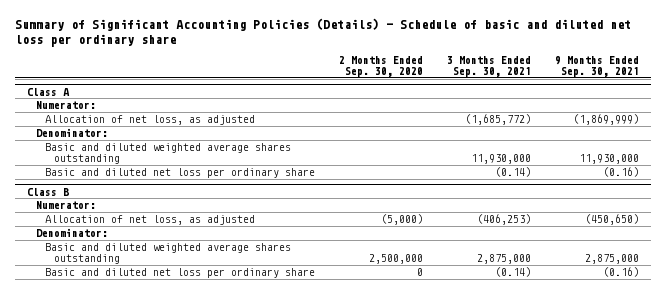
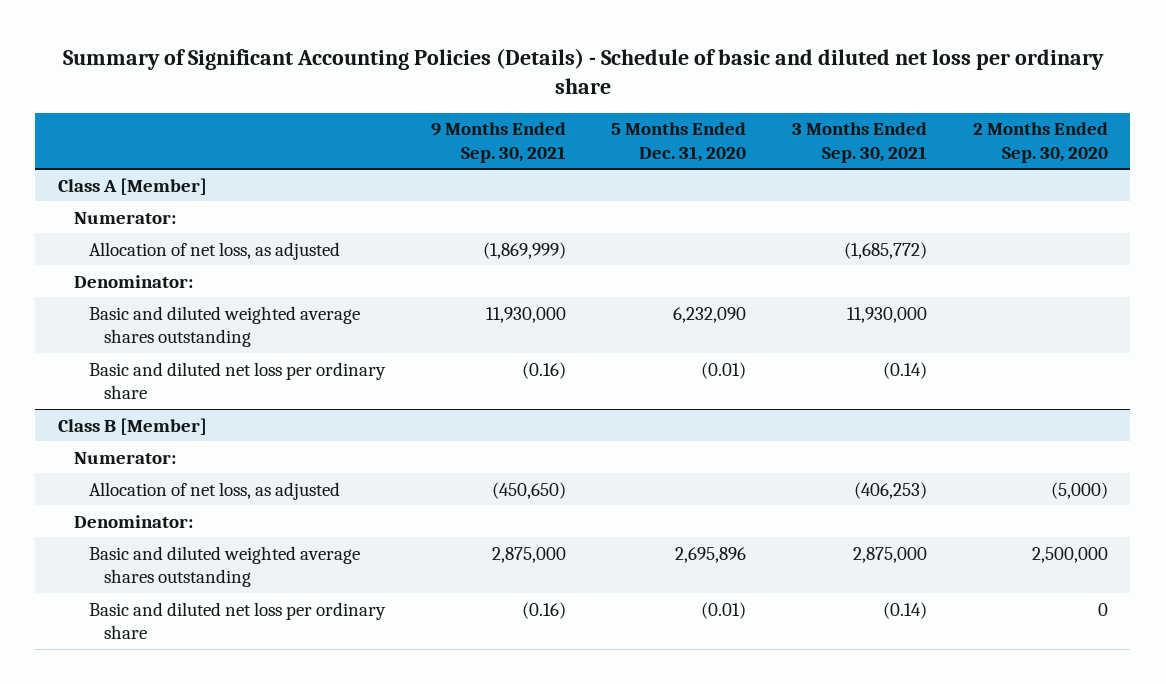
none -> [611,122,747,162] 5 Months Ended Dec. 31, 2020
[27,87,71,96] Class A -> [58,177,208,195] Class A [Member]
[27,187,70,196] Class B -> [58,417,208,435] Class B [Member]

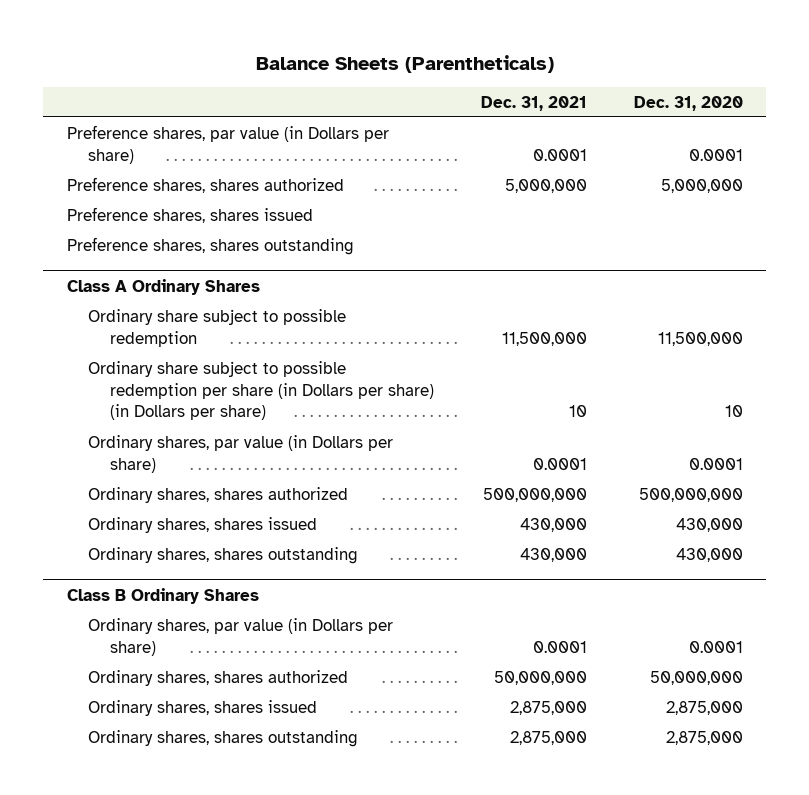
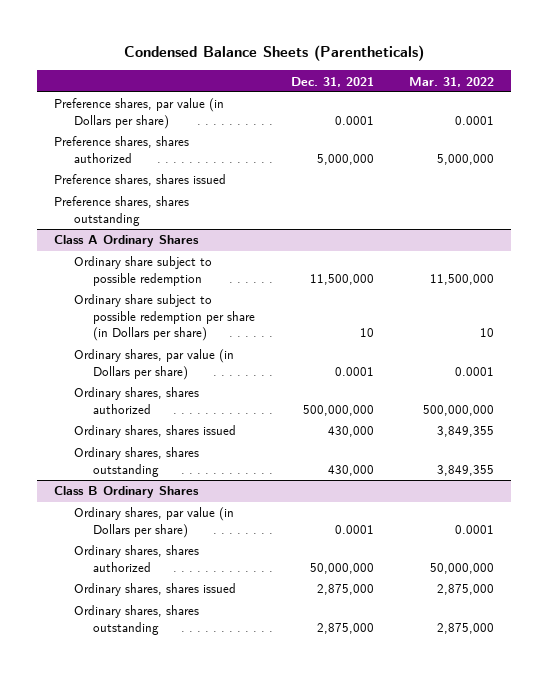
[255,54,554,73] Balance Sheets (Parentheticals) -> [123,44,424,61] Condensed Balance Sheets (Parentheticals)
[633,95,743,111] Dec. 31, 2020 -> none
none -> [408,76,494,87] Mar. 31, 2022
[88,360,435,421] Ordinary share subject to possible redemption per share (in Dollars per share) (in Dollars per share) -> [73,294,256,342] Ordinary share subject to possible redemption per share (in Dollars per share)

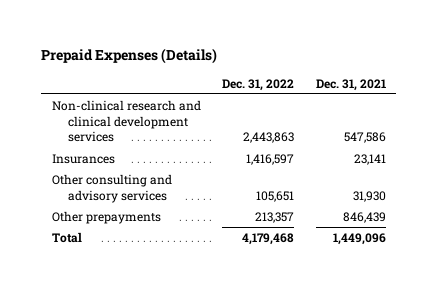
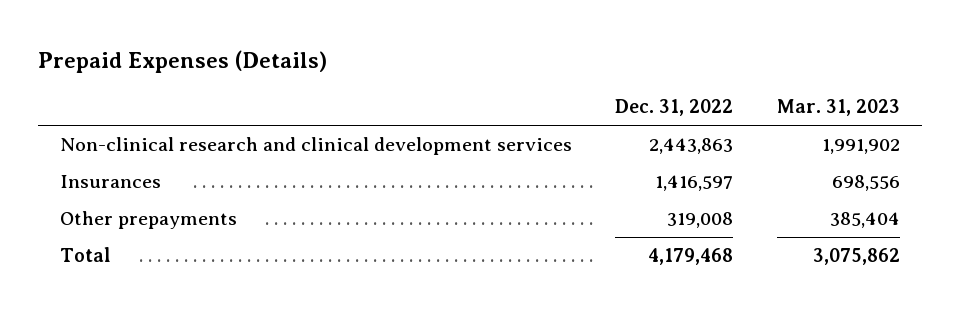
[315,78,386,91] Dec. 31, 2021 -> none
none -> [776,99,900,117] Mar. 31, 2023
[52,174,173,203] Other consulting and advisory services -> none
[255,212,295,224] 213,357 -> [667,212,734,229] 319,008

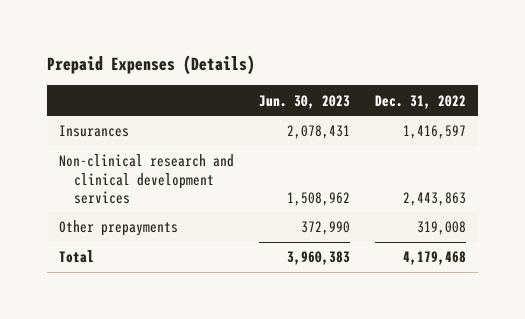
[776,99,900,117] Mar. 31, 2023 -> none
none -> [258,94,350,109] Jun. 30, 2023
[59,137,572,156] Non-clinical research and clinical development services -> [59,154,235,204] Non-clinical research and clinical development services

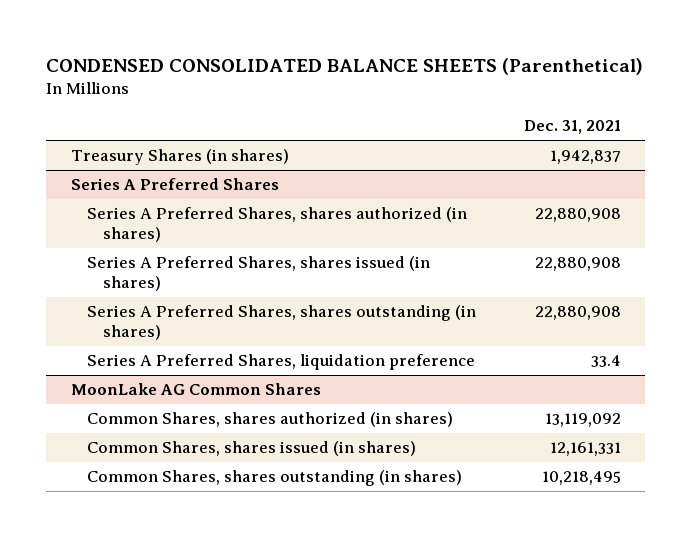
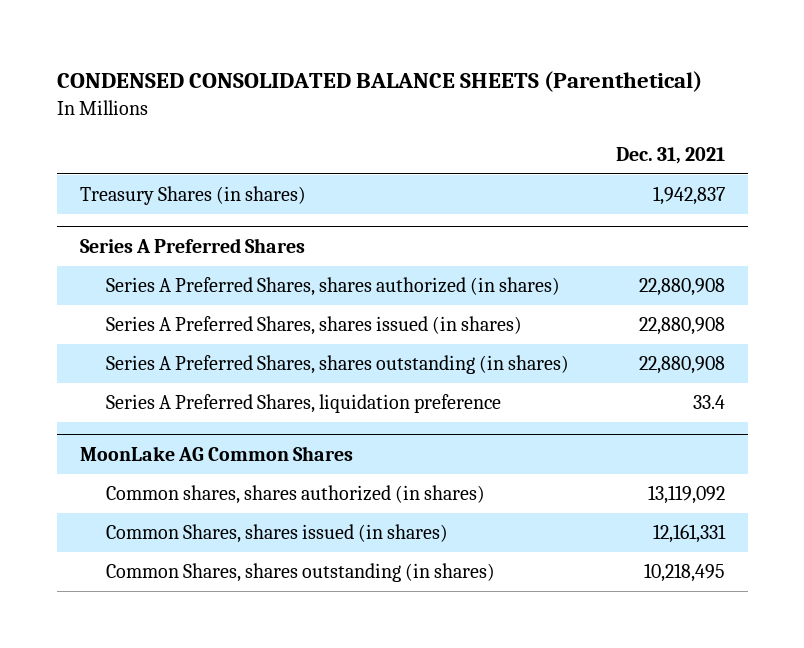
[86,412,453,428] Common Shares, shares authorized (in shares) -> [106,485,486,505] Common shares, shares authorized (in shares)

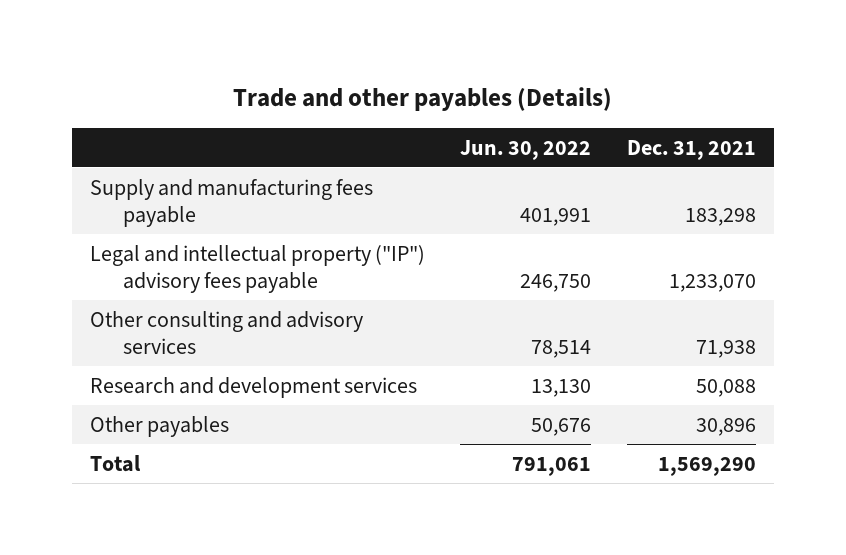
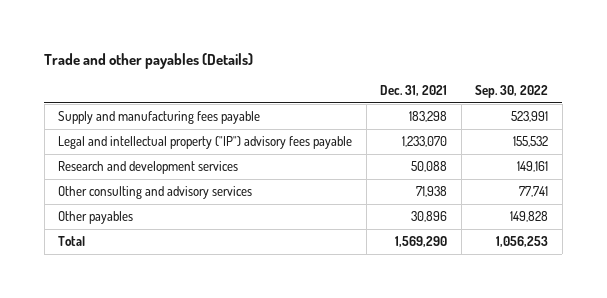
[460,139,592,160] Jun. 30, 2022 -> none
none -> [475,85,549,99] Sep. 30, 2022
[89,310,363,354] Other consulting and advisory services -> [58,186,253,200] Other consulting and advisory services

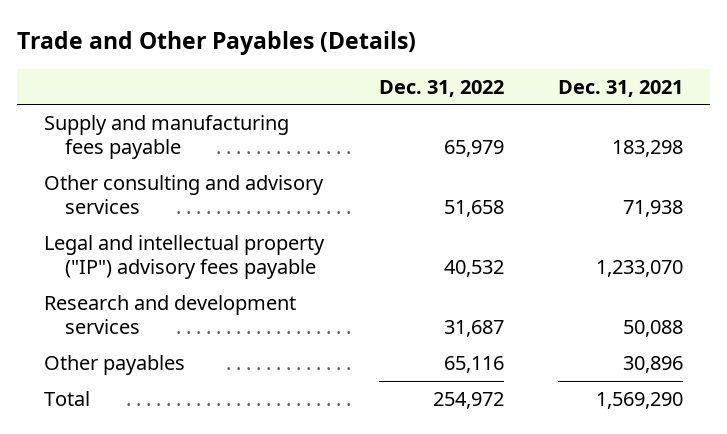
[44,52,254,69] Trade and other payables (Details) -> [17,30,417,55] Trade and Other Payables (Details)
[475,85,549,99] Sep. 30, 2022 -> none
none -> [378,79,504,97] Dec. 31, 2022
[58,186,253,200] Other consulting and advisory services -> [44,174,325,215] Other consulting and advisory services

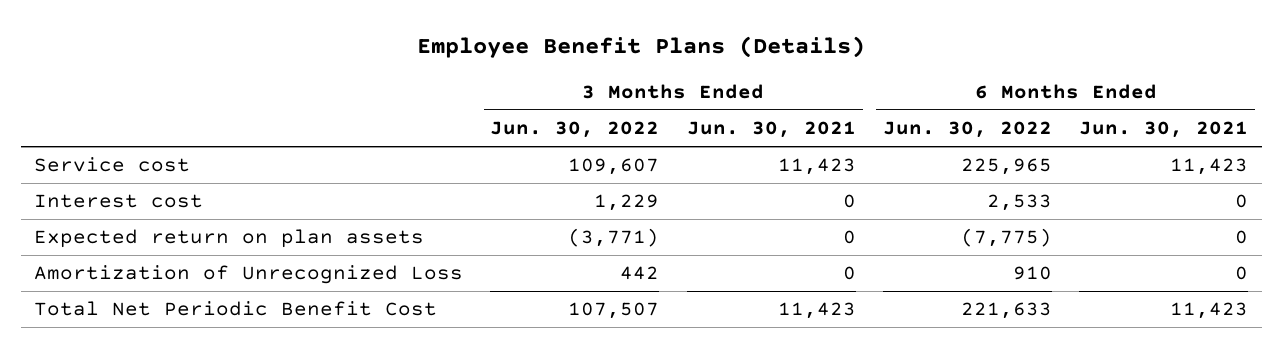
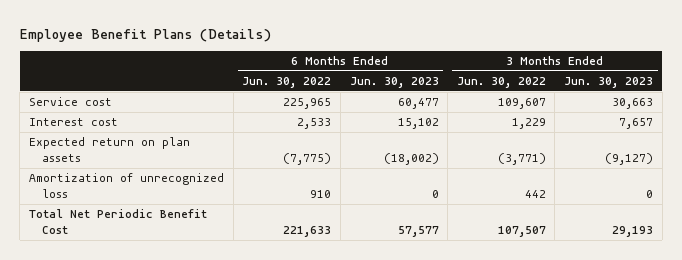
[686,121,856,139] Jun. 30, 2021 -> none
[1079,121,1249,139] Jun. 30, 2021 -> none
none -> [349,76,439,88] Jun. 30, 2023
none -> [564,76,654,88] Jun. 30, 2023
[34,265,464,285] Amortization of Unrecognized Loss -> [28,173,224,198] Amortization of unrecognized loss

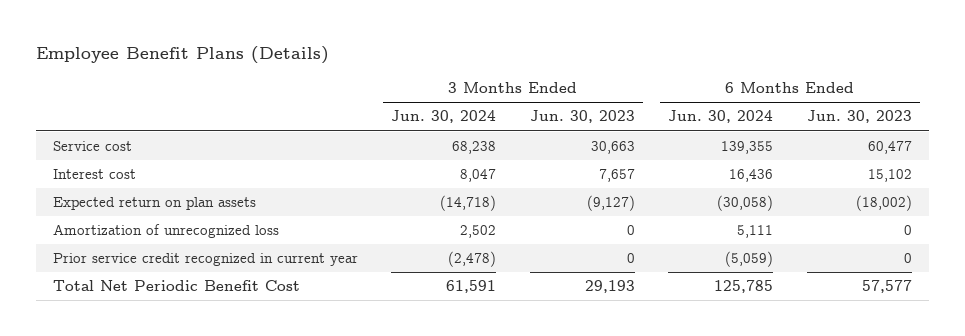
[242,76,332,88] Jun. 30, 2022 -> none
[456,76,546,88] Jun. 30, 2022 -> none
none -> [391,110,497,124] Jun. 30, 2024
none -> [668,110,774,124] Jun. 30, 2024
none -> [52,253,358,267] Prior service credit recognized in current year

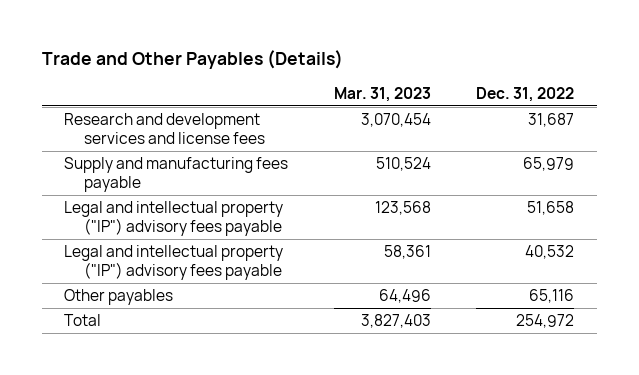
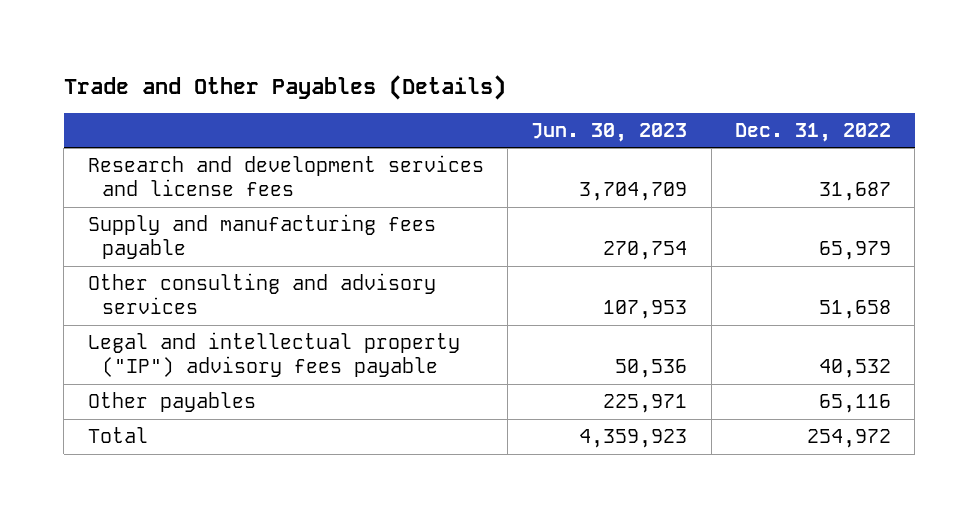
[333,86,431,102] Mar. 31, 2023 -> none
none -> [531,122,688,142] Jun. 30, 2023
[64,200,284,237] Legal and intellectual property ("IP") advisory fees payable -> [87,273,436,315] Other consulting and advisory services

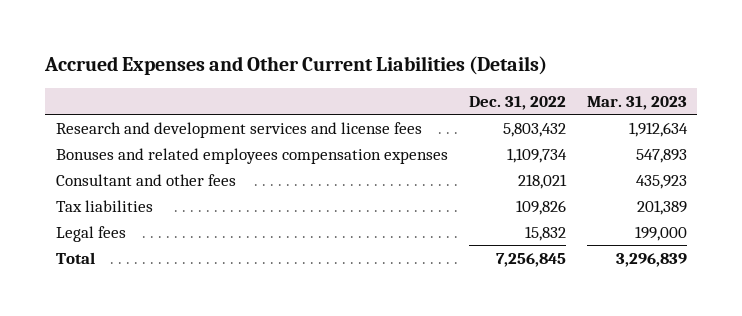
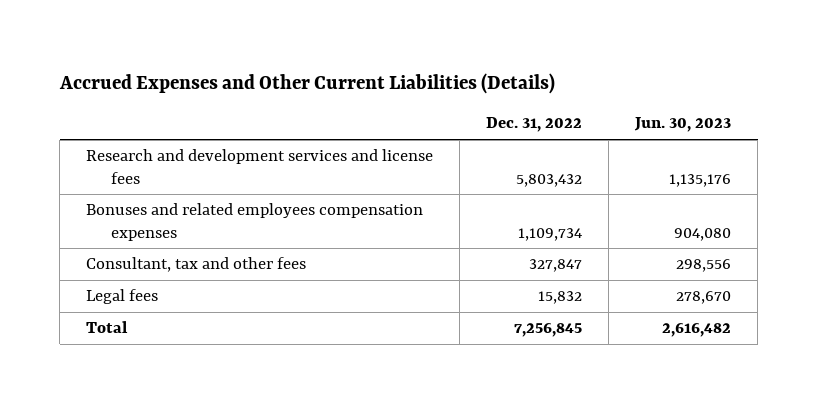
[586,96,687,111] Mar. 31, 2023 -> none
none -> [634,117,732,133] Jun. 30, 2023
[55,199,153,212] Tax liabilities -> none
[55,173,236,186] Consultant and other fees -> [86,257,307,273] Consultant, tax and other fees
[517,173,567,189] 218,021 -> [529,259,583,273] 327,847

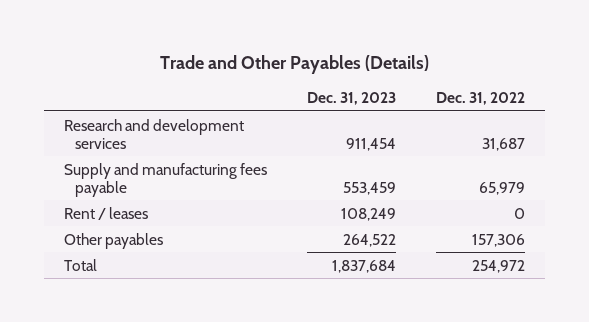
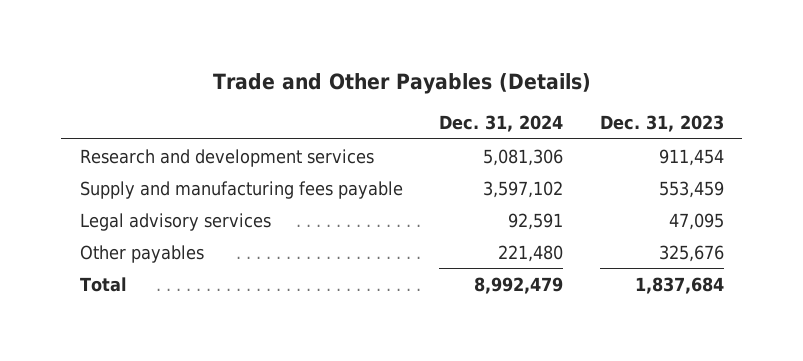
[435,91,525,105] Dec. 31, 2022 -> none
none -> [439,114,564,132] Dec. 31, 2024
[64,206,149,220] Rent / leases -> none
none -> [79,212,271,231] Legal advisory services
[343,233,397,247] 264,522 -> [658,244,724,262] 325,676

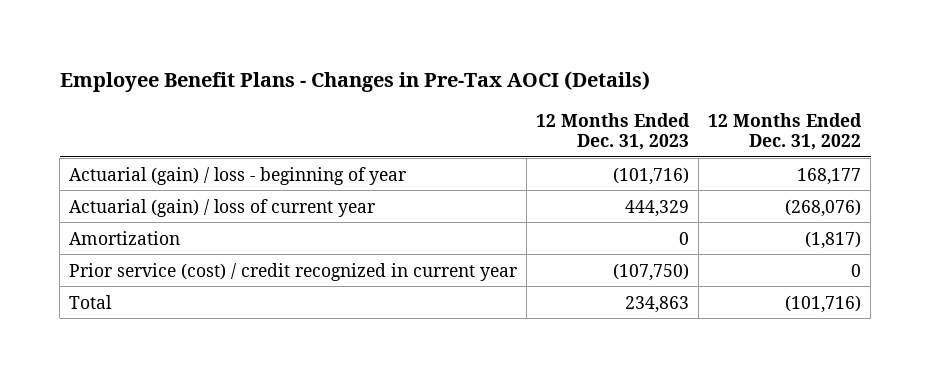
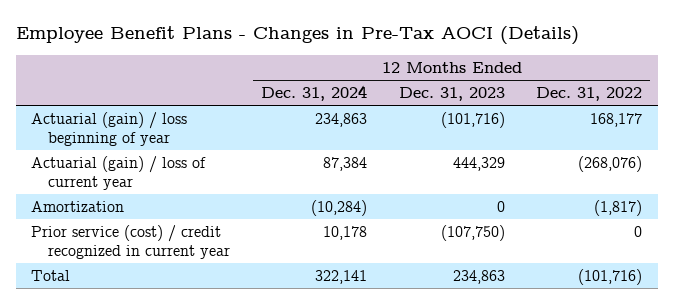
none -> [261,84,368,101] Dec. 31, 2024
[69,166,407,185] Actuarial (gain) / loss - beginning of year -> [31,111,188,147] Actuarial (gain) / loss beginning of year

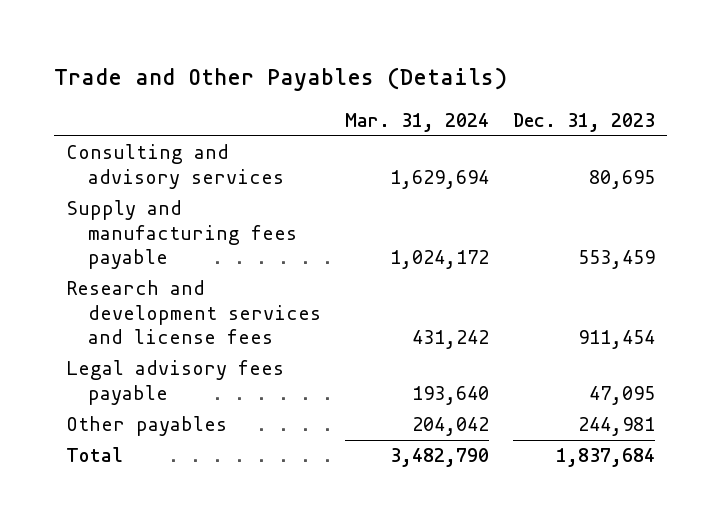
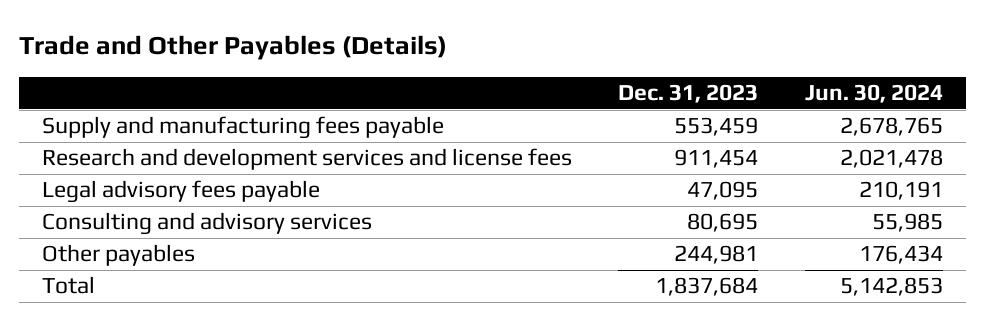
[344,113,489,133] Mar. 31, 2024 -> none
none -> [804,84,943,104] Jun. 30, 2024
[65,144,284,189] Consulting and advisory services -> [41,212,372,236] Consulting and advisory services

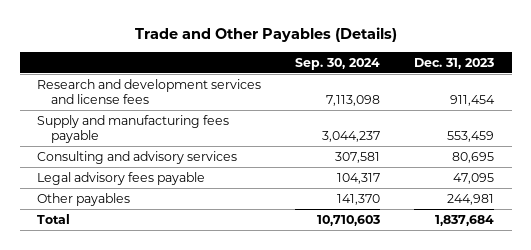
[804,84,943,104] Jun. 30, 2024 -> none
none -> [295,57,381,70] Sep. 30, 2024
[41,116,444,140] Supply and manufacturing fees payable -> [36,114,229,143] Supply and manufacturing fees payable
[41,180,320,204] Legal advisory fees payable -> [36,171,205,185] Legal advisory fees payable

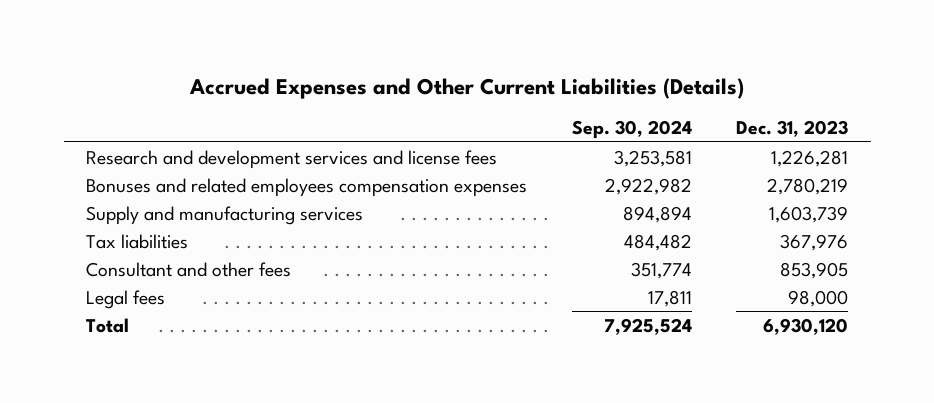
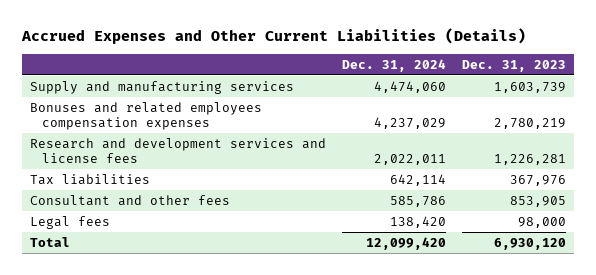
[571,120,692,140] Sep. 30, 2024 -> none
none -> [341,58,446,72] Dec. 31, 2024
[85,177,527,197] Bonuses and related employees compensation expenses -> [29,101,262,130] Bonuses and related employees compensation expenses
[85,149,497,169] Research and development services and license fees -> [29,137,326,163] Research and development services and license fees

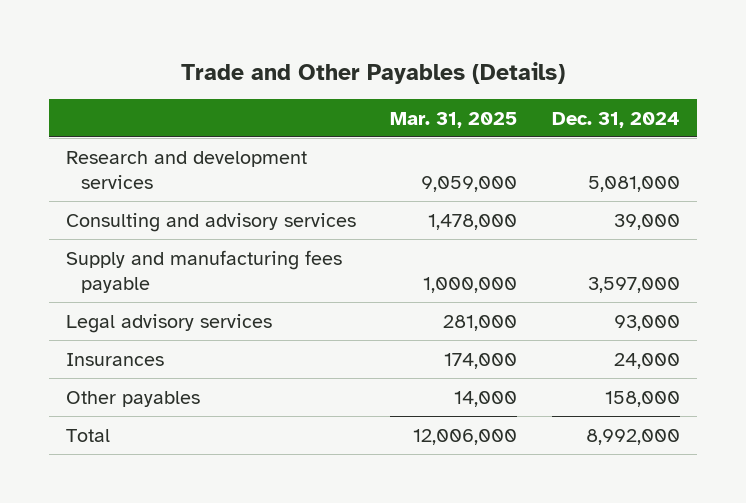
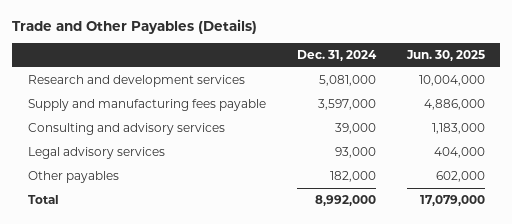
[390,111,518,128] Mar. 31, 2025 -> none
none -> [405,49,485,61] Jun. 30, 2025
[66,212,357,232] Consulting and advisory services -> [27,123,225,136] Consulting and advisory services
[66,352,165,366] Insurances -> none
[604,390,680,407] 158,000 -> [329,171,376,183] 182,000

